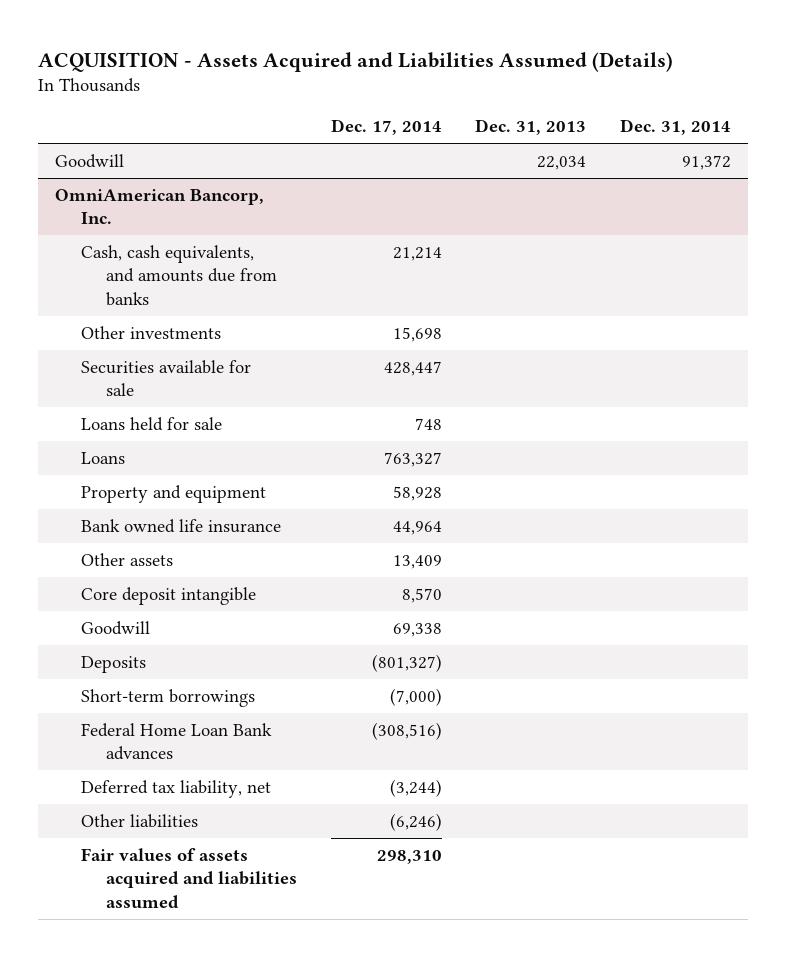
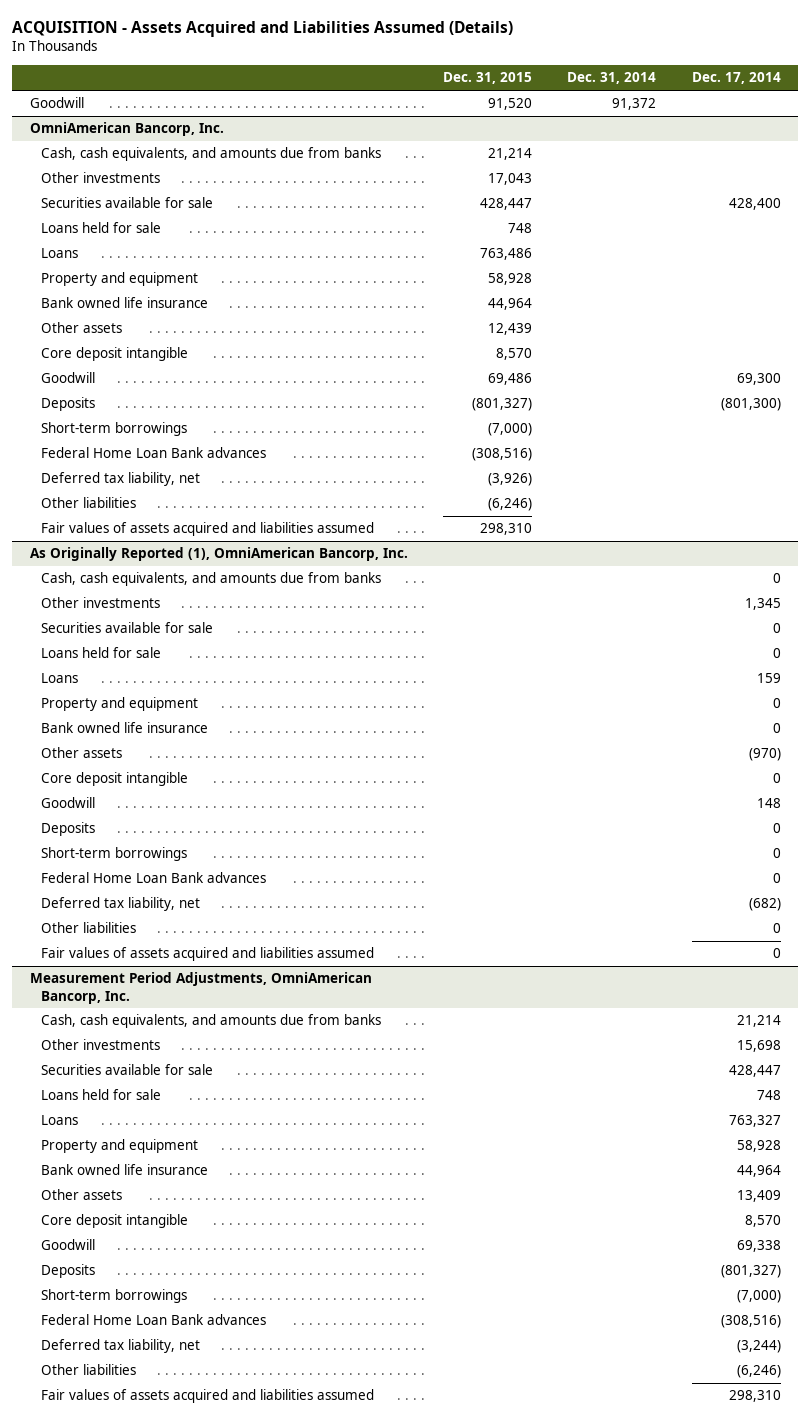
[475,119,587,136] Dec. 31, 2013 -> none
none -> [443,72,533,85] Dec. 31, 2015
none -> [40,147,381,162] Cash, cash equivalents, and amounts due from banks
none -> [40,172,160,184] Other investments
none -> [40,197,213,209] Securities available for sale
none -> [40,222,161,234] Loans held for sale
none -> [40,248,78,259] Loans
none -> [40,272,198,287] Property and equipment
none -> [40,297,208,309] Bank owned life insurance
none -> [40,322,122,334] Other assets
none -> [40,347,188,362] Core deposit intangible
none -> [40,372,95,384] Goodwill
none -> [40,397,95,412] Deposits
none -> [40,422,187,437] Short-term borrowings
none -> [40,447,266,459] Federal Home Loan Bank advances
none -> [40,472,200,487] Deferred tax liability, net
none -> [40,497,136,509] Other liabilities
none -> [40,522,374,537] Fair values of assets acquired and liabilities assumed
none -> [29,547,408,562] As Originally Reported (1), OmniAmerican Bancorp, Inc.
none -> [40,572,381,587] Cash, cash equivalents, and amounts due from banks
none -> [40,597,160,609] Other investments
none -> [40,622,213,634] Securities available for sale
none -> [40,647,161,659] Loans held for sale
none -> [40,673,78,684] Loans
none -> [40,697,198,712] Property and equipment
none -> [40,722,208,734] Bank owned life insurance
none -> [40,747,122,759] Other assets
none -> [40,772,188,787] Core deposit intangible
none -> [40,797,95,809] Goodwill
none -> [40,822,95,837] Deposits
none -> [40,847,187,862] Short-term borrowings
none -> [40,872,266,884] Federal Home Loan Bank advances
none -> [40,897,200,912] Deferred tax liability, net
none -> [40,922,136,934] Other liabilities
none -> [40,947,374,962] Fair values of assets acquired and liabilities assumed
none -> [29,972,372,1004] Measurement Period Adjustments, OmniAmerican Bancorp, Inc.

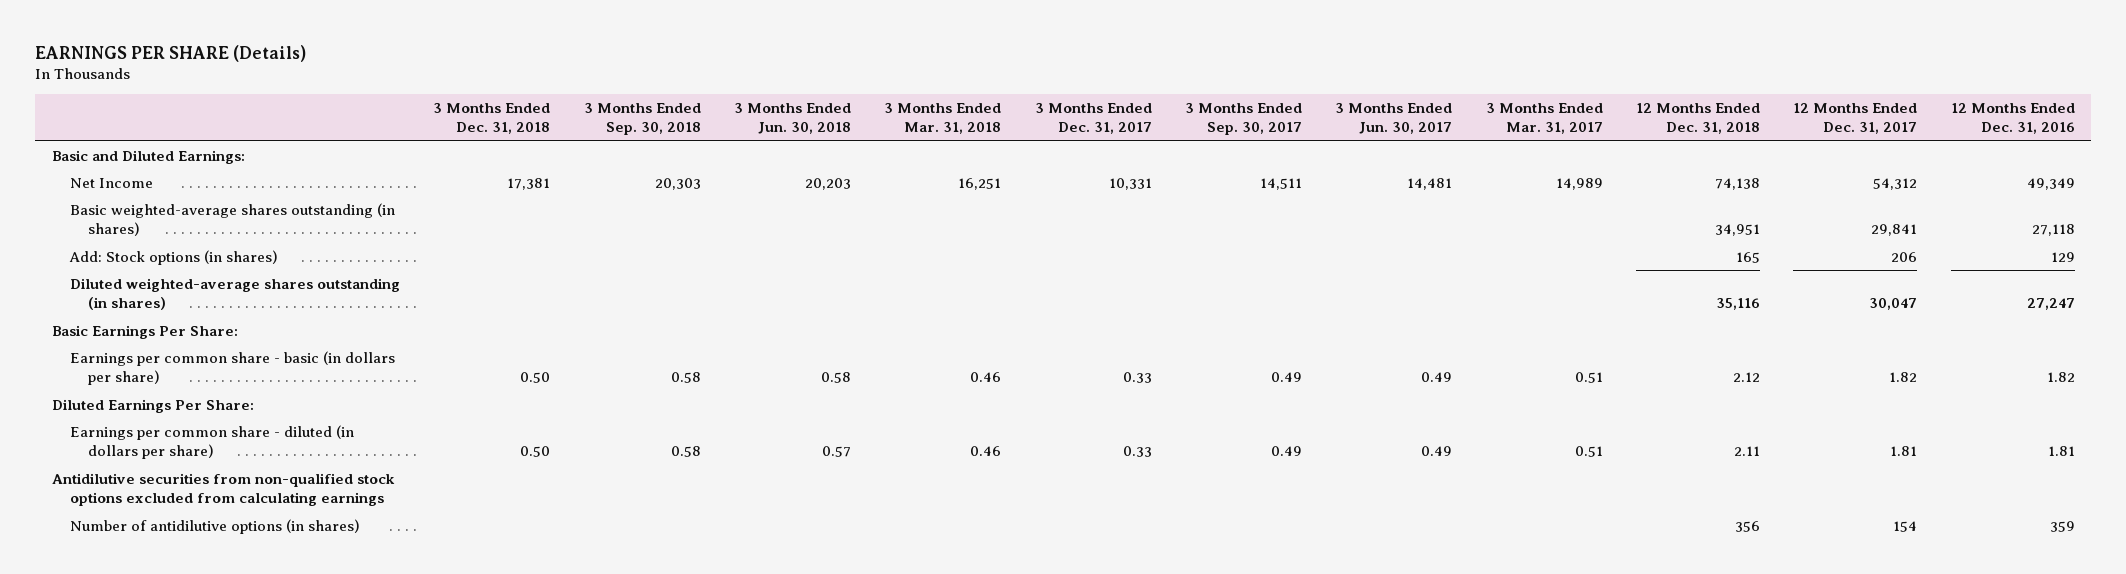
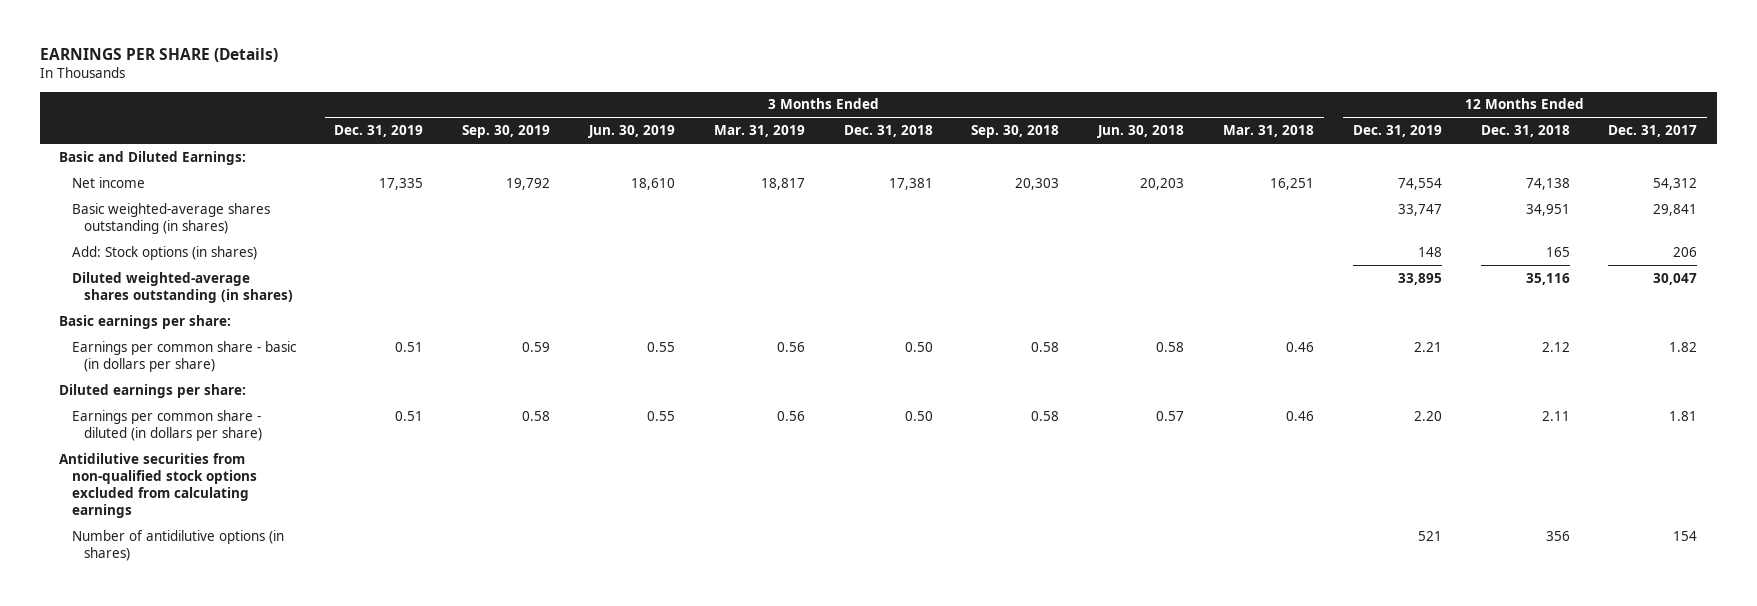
[1034,102,1152,135] 3 Months Ended Dec. 31, 2017 -> none
[1184,102,1302,136] 3 Months Ended Sep. 30, 2017 -> none
[1335,102,1453,135] 3 Months Ended Jun. 30, 2017 -> none
[1485,102,1603,135] 3 Months Ended Mar. 31, 2017 -> none
[1950,102,2075,135] 12 Months Ended Dec. 31, 2016 -> none
none -> [334,125,424,138] Dec. 31, 2019
none -> [462,125,551,139] Sep. 30, 2019
none -> [588,125,676,139] Jun. 30, 2019
none -> [713,125,805,138] Mar. 31, 2019
none -> [1352,125,1442,138] Dec. 31, 2019
[69,177,153,188] Net Income -> [71,176,145,188] Net income
[51,324,238,339] Basic Earnings Per Share: -> [59,314,232,329] Basic earnings per share:
[51,398,254,413] Diluted Earnings Per Share: -> [59,383,247,398] Diluted earnings per share:

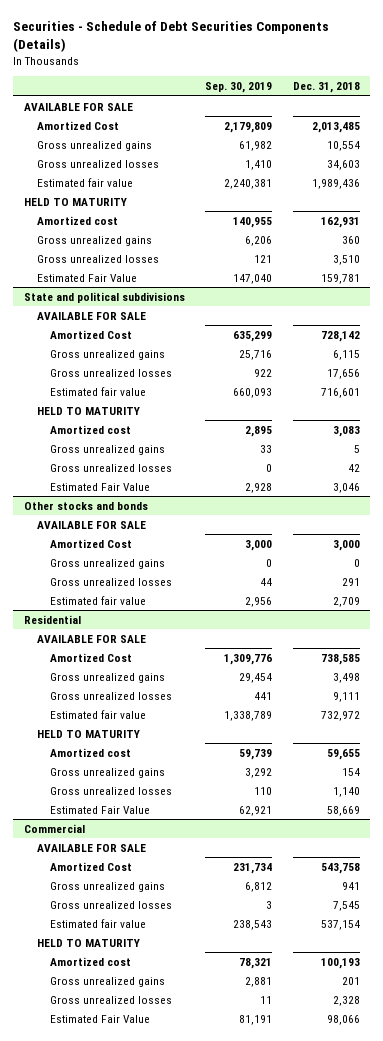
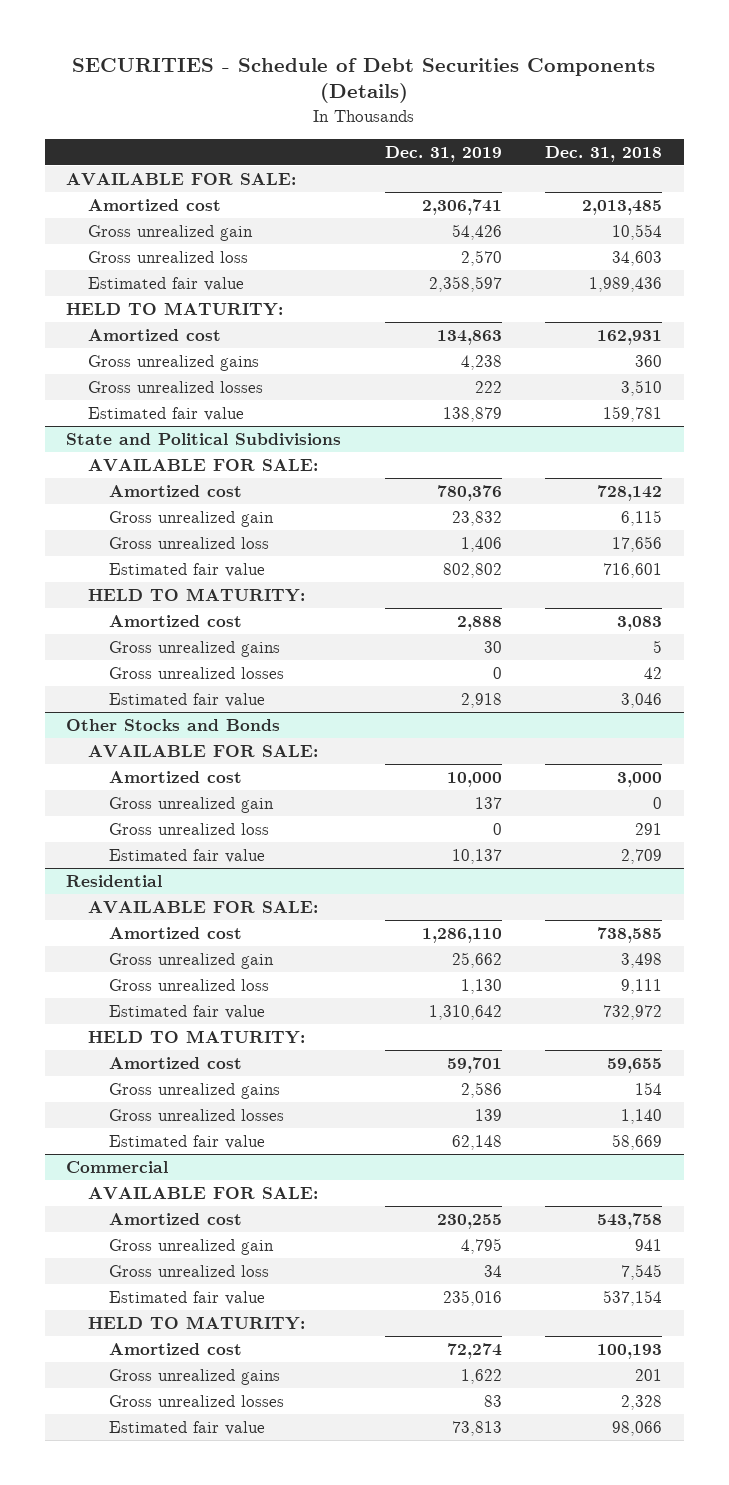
[13,21,330,53] Securities - Schedule of Debt Securities Components (Details) -> [72,57,656,104] SECURITIES - Schedule of Debt Securities Components (Details)
[205,82,273,94] Sep. 30, 2019 -> none
none -> [384,145,502,162] Dec. 31, 2019
[23,102,133,111] AVAILABLE FOR SALE -> [66,172,297,185] AVAILABLE FOR SALE:
[36,120,119,130] Amortized Cost -> [87,198,221,211] Amortized cost
[36,140,152,151] Gross unrealized gains -> [87,224,253,241] Gross unrealized gain
[36,159,159,168] Gross unrealized losses -> [87,250,248,263] Gross unrealized loss
[23,197,127,206] HELD TO MATURITY -> [66,301,284,316] HELD TO MATURITY:
[36,273,137,282] Estimated Fair Value -> [87,406,244,421] Estimated fair value
[23,291,185,303] State and political subdivisions -> [66,432,342,446] State and Political Subdivisions
[36,311,146,320] AVAILABLE FOR SALE -> [87,458,318,471] AVAILABLE FOR SALE:
[50,329,133,339] Amortized Cost -> [109,484,243,497] Amortized cost
[50,349,166,360] Gross unrealized gains -> [109,510,275,527] Gross unrealized gain
[50,368,173,377] Gross unrealized losses -> [109,536,270,549] Gross unrealized loss
[36,406,140,415] HELD TO MATURITY -> [87,587,305,602] HELD TO MATURITY:
[50,482,151,491] Estimated Fair Value -> [109,692,266,707] Estimated fair value
[23,501,148,510] Other stocks and bonds -> [66,718,281,731] Other Stocks and Bonds
[36,520,146,529] AVAILABLE FOR SALE -> [87,744,318,757] AVAILABLE FOR SALE:
[50,538,133,548] Amortized Cost -> [109,770,243,783] Amortized cost
[50,558,166,569] Gross unrealized gains -> [109,796,275,813] Gross unrealized gain
[50,577,173,586] Gross unrealized losses -> [109,822,270,835] Gross unrealized loss
[36,634,146,643] AVAILABLE FOR SALE -> [87,900,318,913] AVAILABLE FOR SALE:
[50,652,133,662] Amortized Cost -> [109,926,243,939] Amortized cost
[50,672,166,683] Gross unrealized gains -> [109,952,275,969] Gross unrealized gain
[50,691,173,700] Gross unrealized losses -> [109,978,270,991] Gross unrealized loss
[36,729,140,738] HELD TO MATURITY -> [87,1029,305,1044] HELD TO MATURITY:
[50,805,151,814] Estimated Fair Value -> [109,1134,266,1149] Estimated fair value
[36,843,146,852] AVAILABLE FOR SALE -> [87,1186,318,1199] AVAILABLE FOR SALE:
[50,861,133,871] Amortized Cost -> [109,1212,243,1225] Amortized cost
[50,881,166,892] Gross unrealized gains -> [109,1238,275,1255] Gross unrealized gain
[50,900,173,909] Gross unrealized losses -> [109,1264,270,1277] Gross unrealized loss
[36,938,140,947] HELD TO MATURITY -> [87,1315,305,1330] HELD TO MATURITY:
[50,1014,151,1023] Estimated Fair Value -> [109,1420,266,1435] Estimated fair value

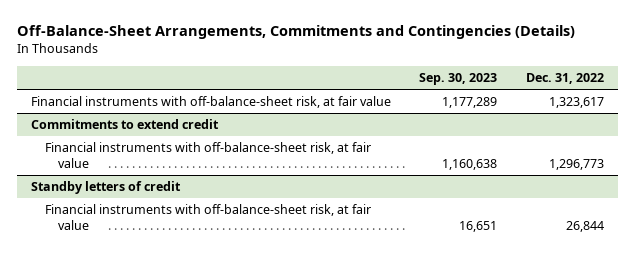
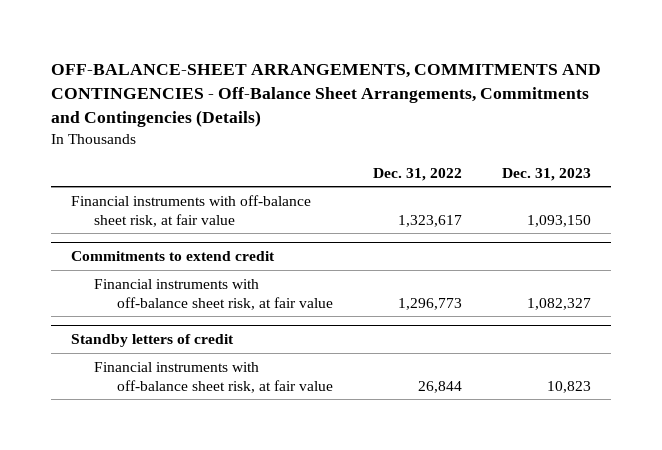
[16,25,575,40] Off-Balance-Sheet Arrangements, Commitments and Contingencies (Details) -> [51,64,602,127] OFF-BALANCE-SHEET ARRANGEMENTS, COMMITMENTS AND CONTINGENCIES - Off-Balance Sheet Arrangements, Commitments and Contingencies (Details)
[419,73,498,86] Sep. 30, 2023 -> none
none -> [501,167,591,181] Dec. 31, 2023
[30,96,391,109] Financial instruments with off-balance-sheet risk, at fair value -> [71,194,312,227] Financial instruments with off-balance sheet risk, at fair value
[44,142,371,168] Financial instruments with off-balance-sheet risk, at fair value -> [94,278,334,310] Financial instruments with off-balance sheet risk, at fair value
[44,204,371,230] Financial instruments with off-balance-sheet risk, at fair value -> [94,361,334,393] Financial instruments with off-balance sheet risk, at fair value

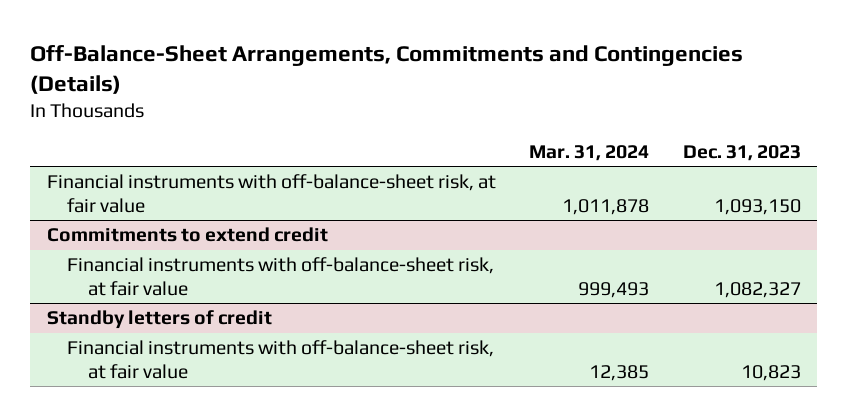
[51,64,602,127] OFF-BALANCE-SHEET ARRANGEMENTS, COMMITMENTS AND CONTINGENCIES - Off-Balance Sheet Arrangements, Commitments and Contingencies (Details) -> [30,44,744,94] Off-Balance-Sheet Arrangements, Commitments and Contingencies (Details)
[373,167,463,181] Dec. 31, 2022 -> none
none -> [529,144,650,161] Mar. 31, 2024
[71,194,312,227] Financial instruments with off-balance sheet risk, at fair value -> [47,174,497,213] Financial instruments with off-balance-sheet risk, at fair value
[94,278,334,310] Financial instruments with off-balance sheet risk, at fair value -> [67,257,495,296] Financial instruments with off-balance-sheet risk, at fair value
[94,361,334,393] Financial instruments with off-balance sheet risk, at fair value -> [67,340,495,379] Financial instruments with off-balance-sheet risk, at fair value

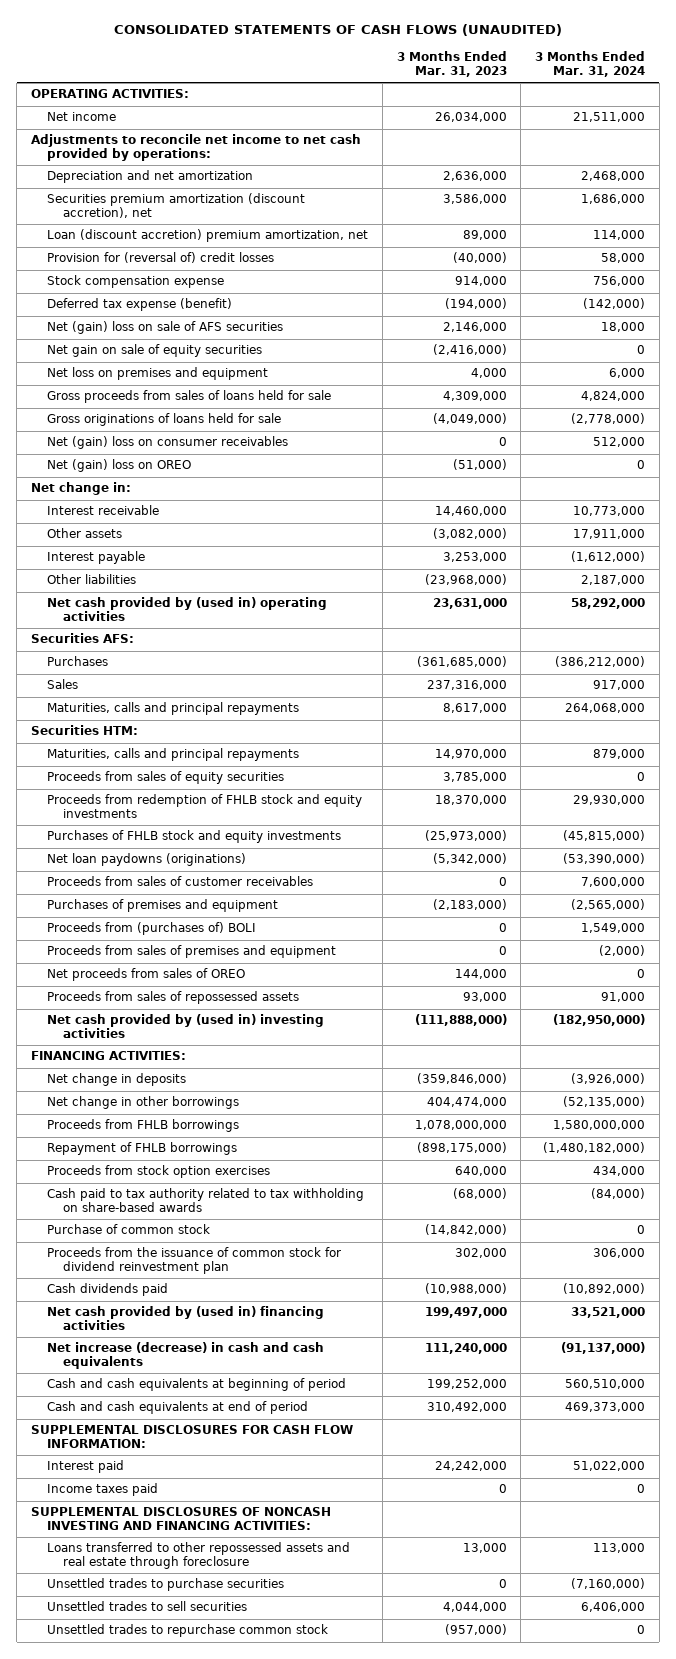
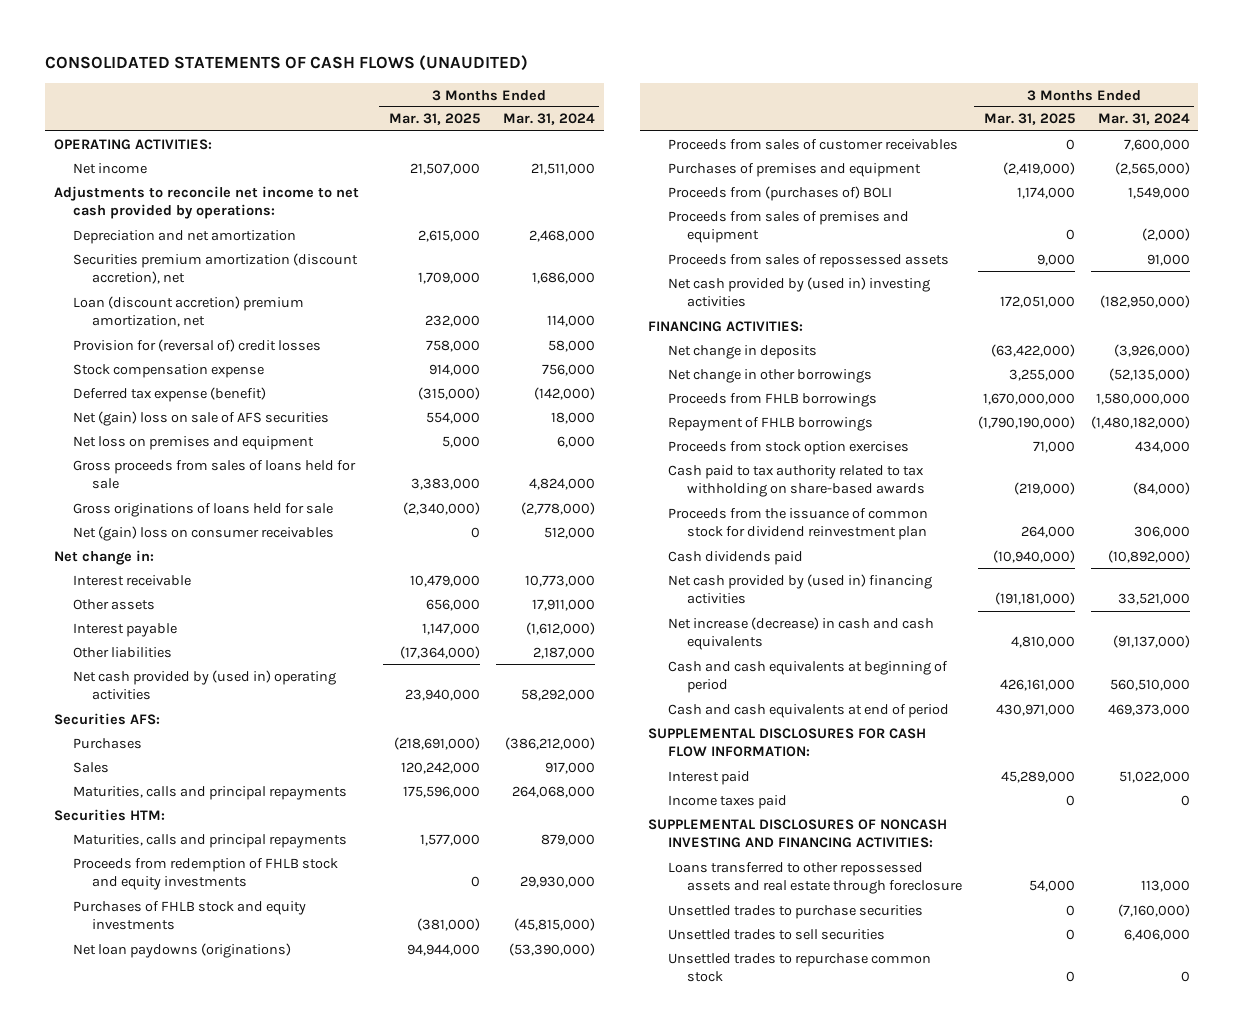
[396,51,507,78] 3 Months Ended Mar. 31, 2023 -> none
none -> [389,113,481,126] Mar. 31, 2025
[47,344,263,358] Net gain on sale of equity securities -> none
[47,459,192,473] Net (gain) loss on OREO -> none
[47,771,285,785] Proceeds from sales of equity securities -> none
[47,968,246,982] Net proceeds from sales of OREO -> none
[47,1224,211,1235] Purchase of common stock -> none

